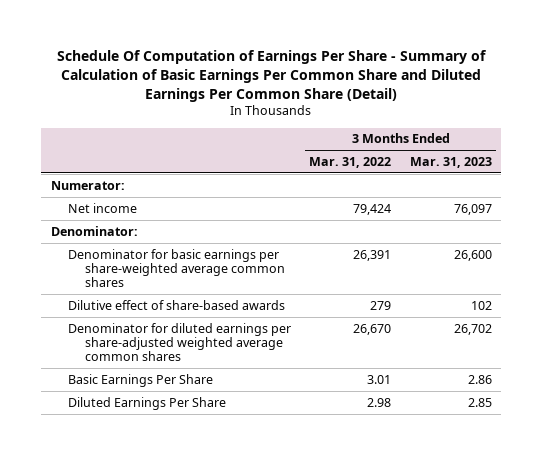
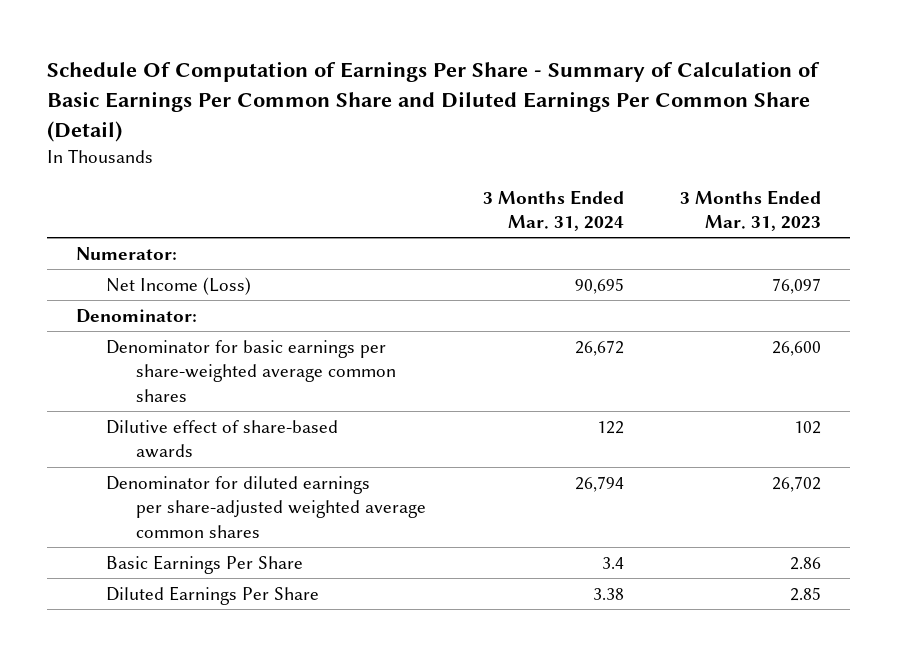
[309,156,392,168] Mar. 31, 2022 -> none
none -> [482,189,624,232] 3 Months Ended Mar. 31, 2024
[67,202,137,213] Net income -> [106,276,252,295] Net Income (Loss)

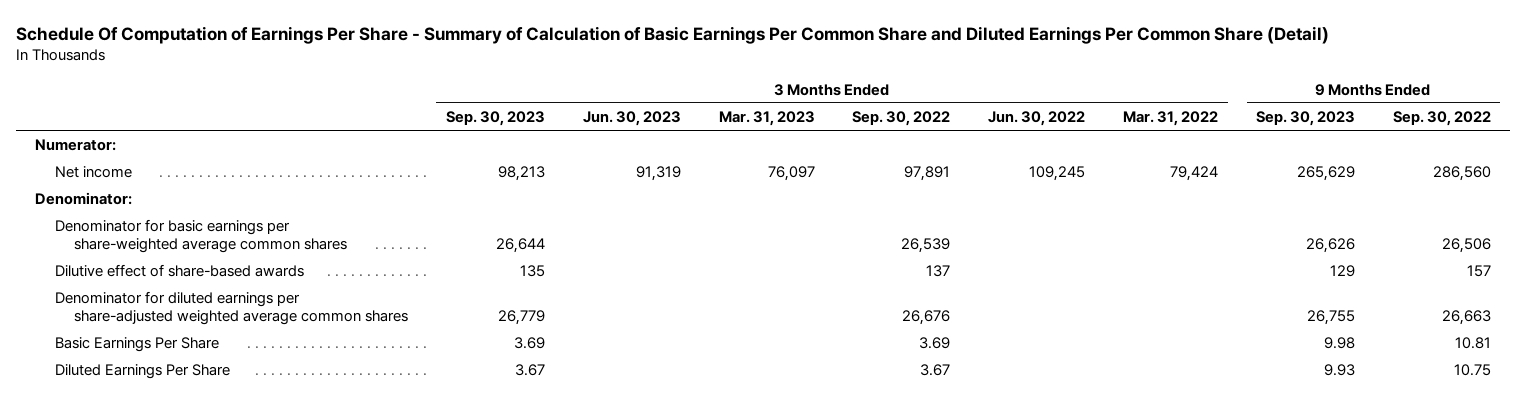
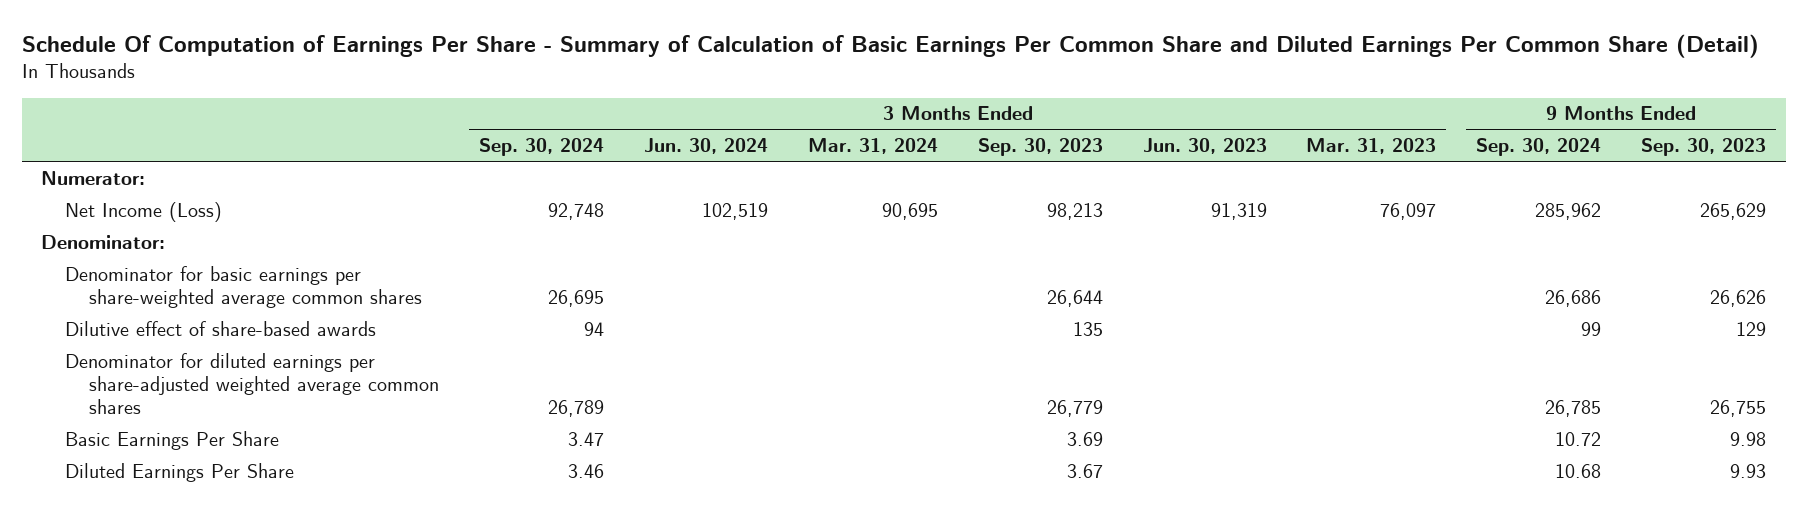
[852,110,951,126] Sep. 30, 2022 -> none
[988,110,1086,126] Jun. 30, 2022 -> none
[1123,110,1219,126] Mar. 31, 2022 -> none
[1392,110,1491,126] Sep. 30, 2022 -> none
none -> [479,138,605,157] Sep. 30, 2024
none -> [644,138,769,155] Jun. 30, 2024
none -> [807,138,938,155] Mar. 31, 2024
none -> [1476,138,1602,157] Sep. 30, 2024
[54,166,132,179] Net income -> [65,201,223,222] Net Income (Loss)

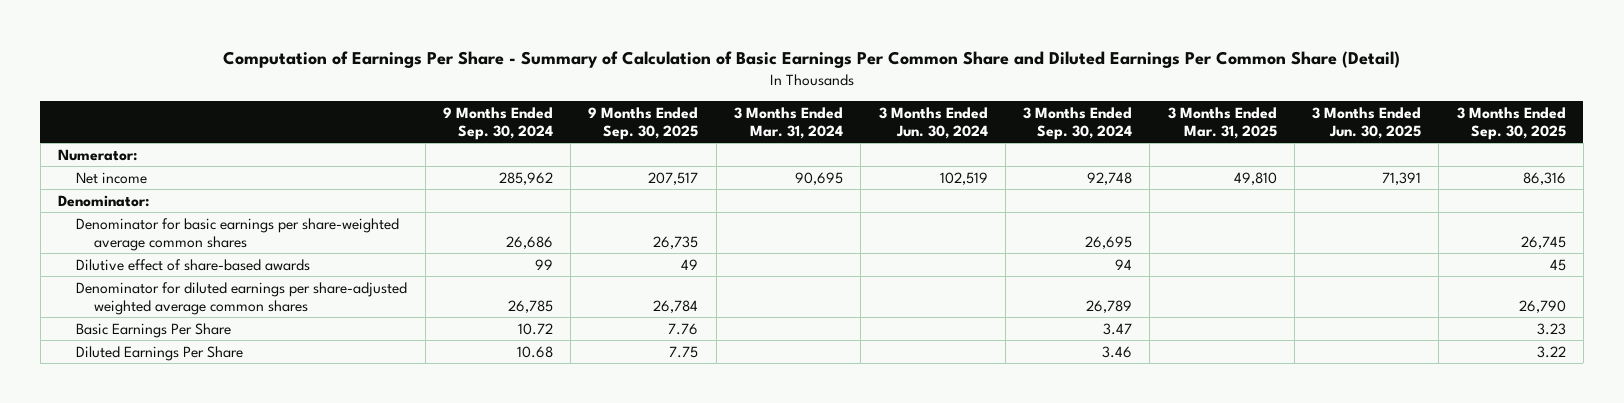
[21,33,1759,58] Schedule Of Computation of Earnings Per Share - Summary of Calculation of Basic Earnings Per Common Share and Diluted Earnings Per Common Share (Detail) -> [222,51,1400,69] Computation of Earnings Per Share - Summary of Calculation of Basic Earnings Per Common Share and Diluted Earnings Per Common Share (Detail)
[977,138,1103,157] Sep. 30, 2023 -> none
[1142,138,1267,155] Jun. 30, 2023 -> none
[1306,138,1437,155] Mar. 31, 2023 -> none
[1641,138,1767,157] Sep. 30, 2023 -> none
none -> [588,106,699,140] 9 Months Ended Sep. 30, 2025
none -> [1167,106,1277,139] 3 Months Ended Mar. 31, 2025
none -> [1312,106,1422,139] 3 Months Ended Jun. 30, 2025
none -> [1456,106,1566,140] 3 Months Ended Sep. 30, 2025
[65,201,223,222] Net Income (Loss) -> [76,171,148,184] Net income

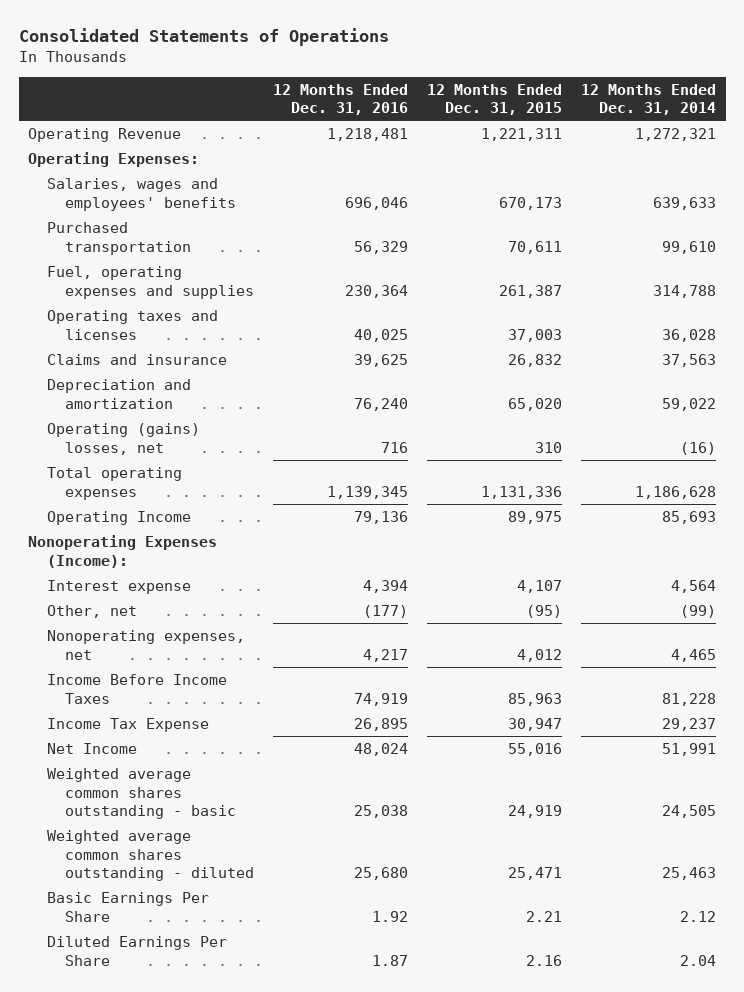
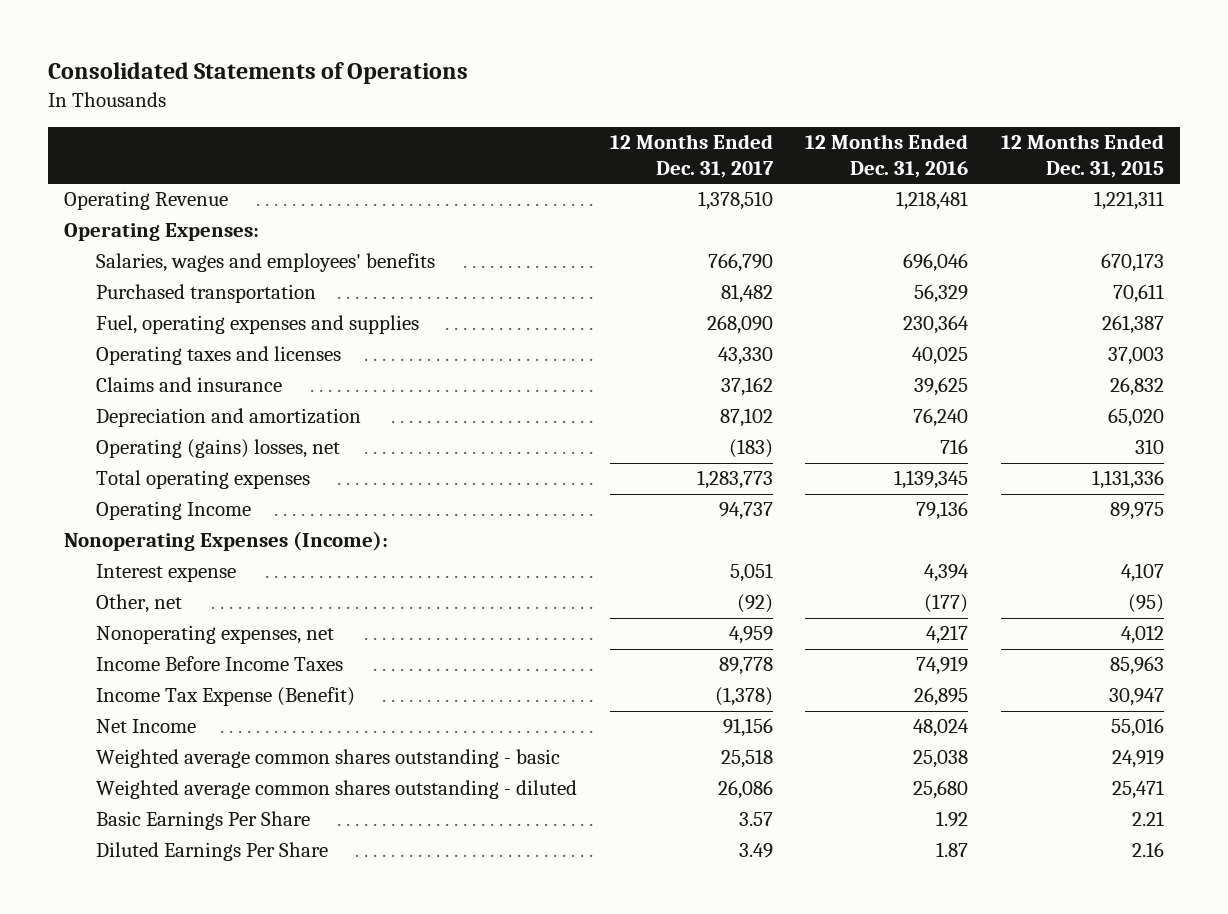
[581,83,717,116] 12 Months Ended Dec. 31, 2014 -> none
none -> [609,134,774,178] 12 Months Ended Dec. 31, 2017
[46,718,209,733] Income Tax Expense -> [95,687,355,707] Income Tax Expense (Benefit)

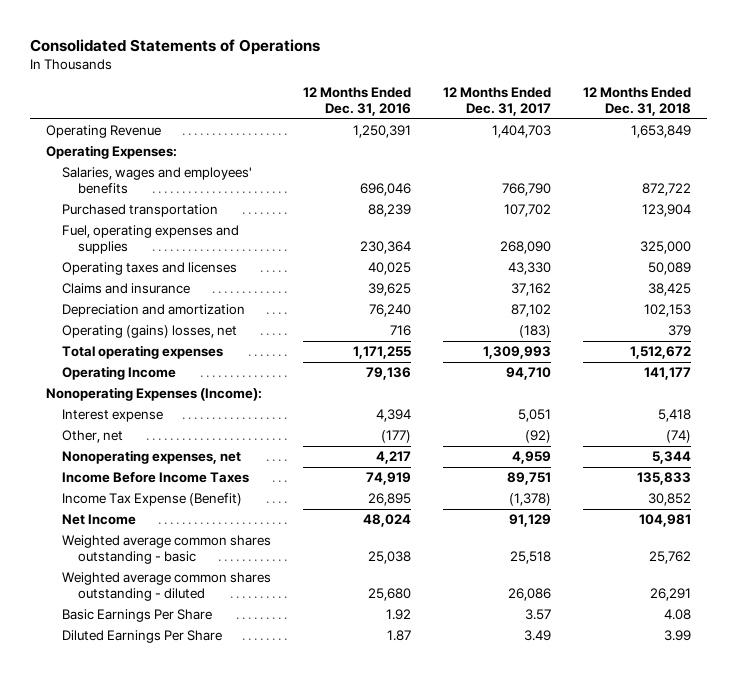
[1000,134,1164,178] 12 Months Ended Dec. 31, 2015 -> none
none -> [583,87,692,117] 12 Months Ended Dec. 31, 2018
[697,191,773,211] 1,378,510 -> [491,125,551,139] 1,404,703
[896,191,969,211] 1,218,481 -> [352,125,411,139] 1,250,391
[720,284,773,304] 81,482 -> [503,204,551,218] 107,702
[914,284,969,304] 56,329 -> [367,204,411,218] 88,239
[696,470,773,490] 1,283,773 -> [482,346,551,360] 1,309,993
[894,470,969,490] 1,139,345 -> [352,346,411,360] 1,171,255
[718,502,773,521] 94,737 -> [505,367,551,381] 94,710
[718,657,773,676] 89,778 -> [506,472,551,486] 89,751
[722,718,773,738] 91,156 -> [508,514,551,528] 91,129

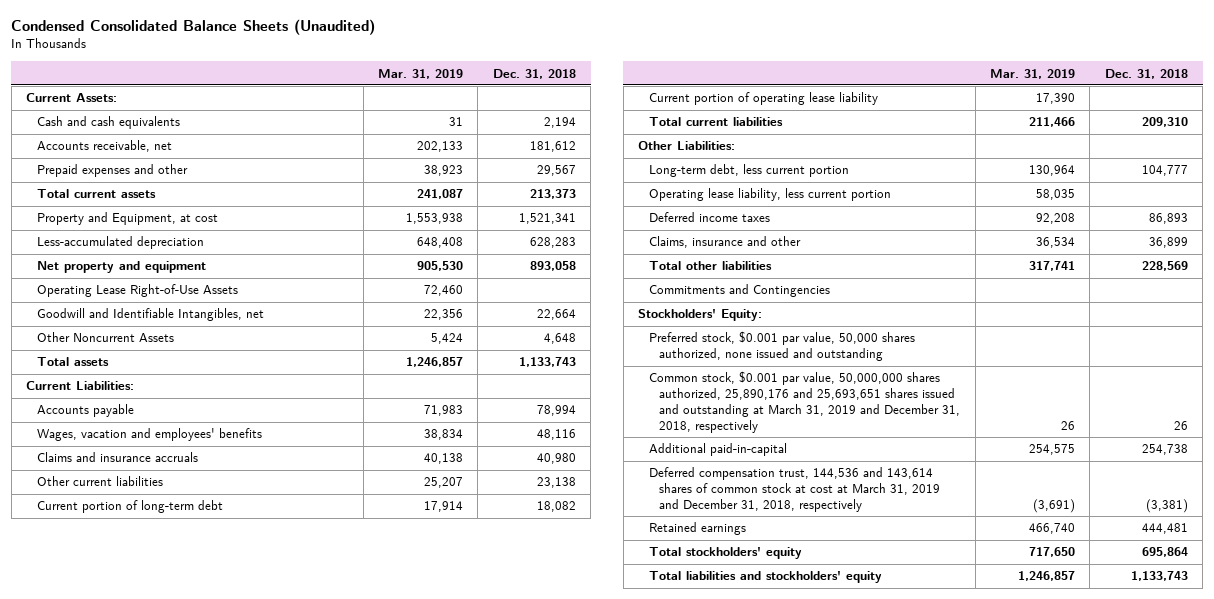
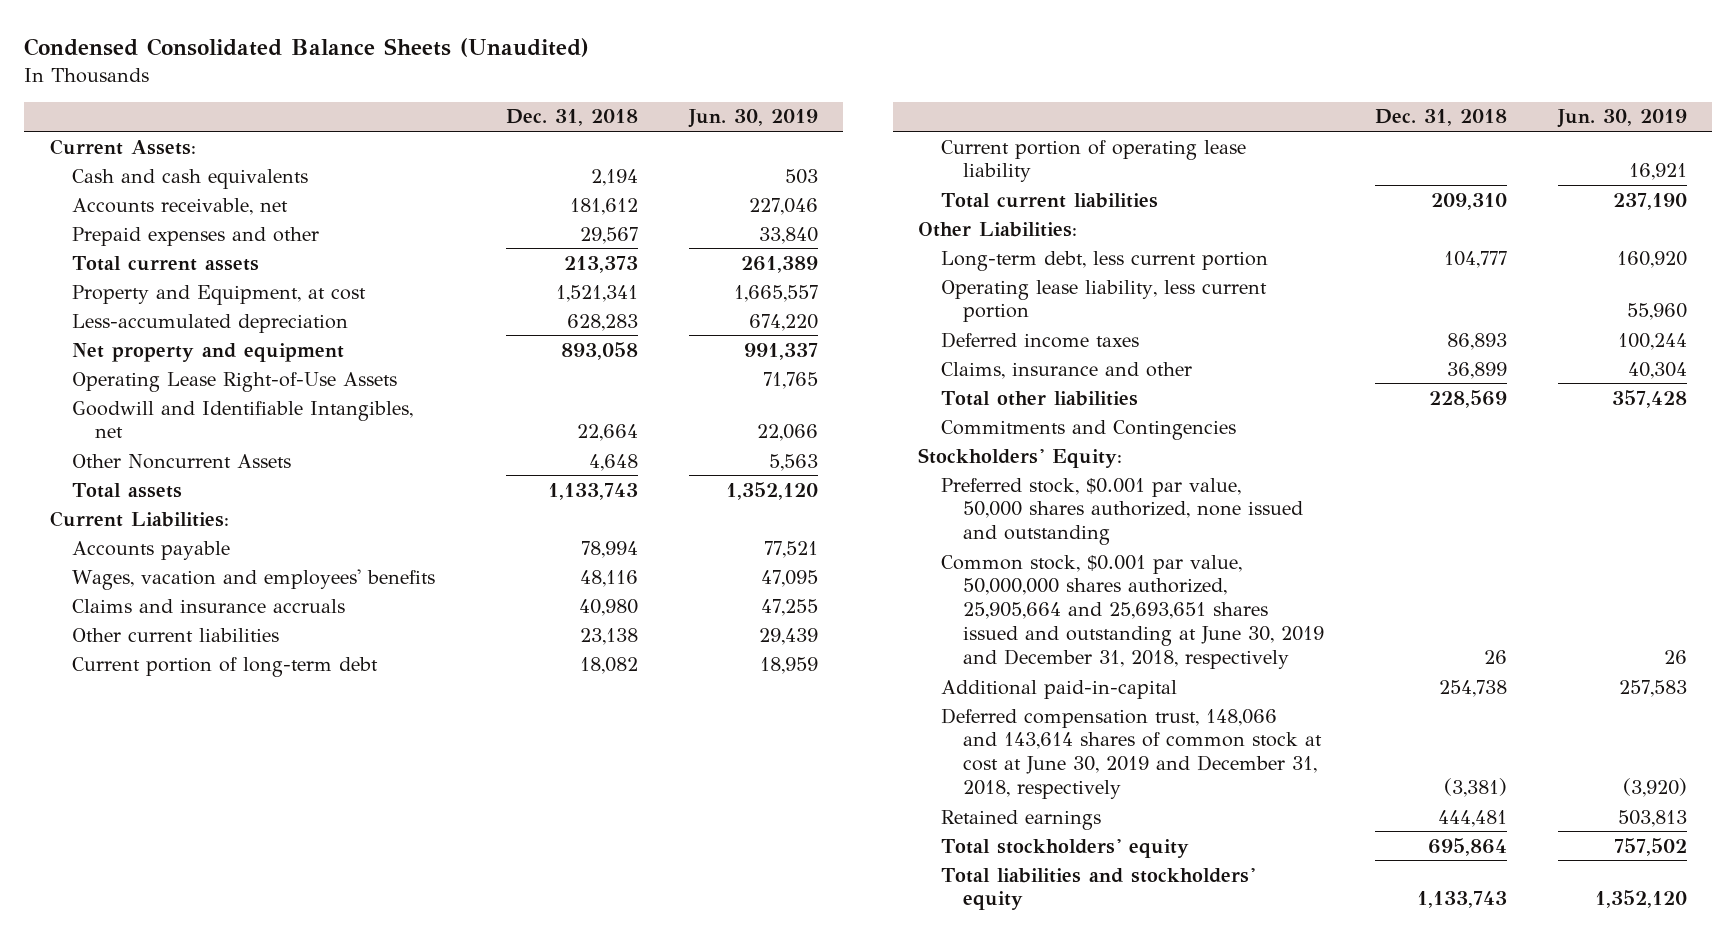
[378,68,464,79] Mar. 31, 2019 -> none
none -> [687,109,818,129] Jun. 30, 2019
[648,371,961,433] Common stock, $0.001 par value, 50,000,000 shares authorized, 25,890,176 and 25,693,651 shares issued and outstanding at March 31, 2019 and December 31, 2018, respectively -> [940,554,1325,670] Common stock, $0.001 par value, 50,000,000 shares authorized, 25,905,664 and 25,693,651 shares issued and outstanding at June 30, 2019 and December 31, 2018, respectively
[648,467,941,513] Deferred compensation trust, 144,536 and 143,614 shares of common stock at cost at March 31, 2019 and December 31, 2018, respectively -> [940,707,1323,800] Deferred compensation trust, 148,066 and 143,614 shares of common stock at cost at June 30, 2019 and December 31, 2018, respectively

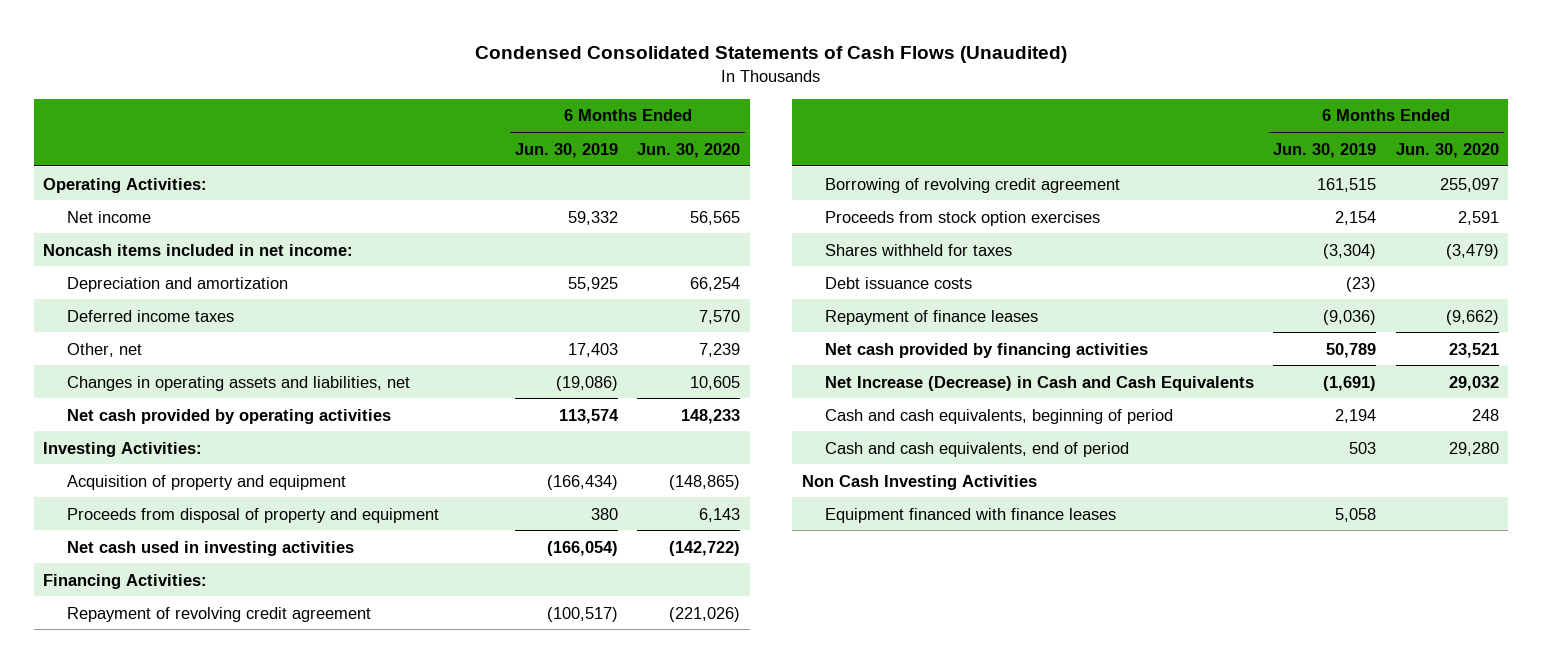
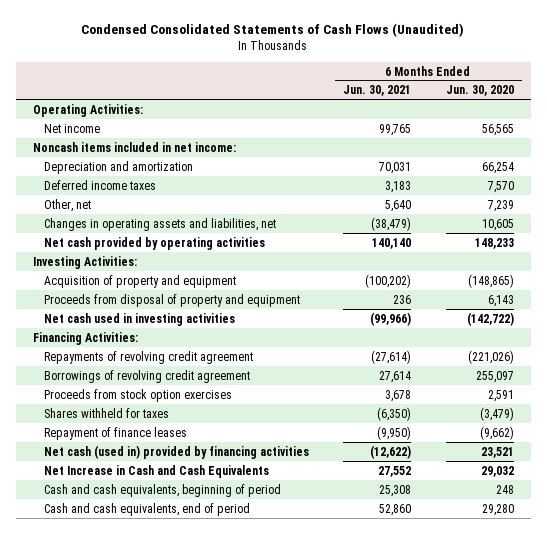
[515,142,619,158] Jun. 30, 2019 -> none
none -> [343,85,412,97] Jun. 30, 2021
[66,606,371,622] Repayment of revolving credit agreement -> [43,350,253,364] Repayments of revolving credit agreement
[825,177,1121,193] Borrowing of revolving credit agreement -> [43,369,250,383] Borrowings of revolving credit agreement
[825,276,973,289] Debt issuance costs -> none
[825,342,1149,358] Net cash provided by financing activities -> [43,444,309,459] Net cash (used in) provided by financing activities
[825,375,1255,391] Net Increase (Decrease) in Cash and Cash Equivalents -> [43,464,269,478] Net Increase in Cash and Cash Equivalents
[801,474,1037,490] Non Cash Investing Activities -> none
[825,507,1117,523] Equipment financed with finance leases -> none

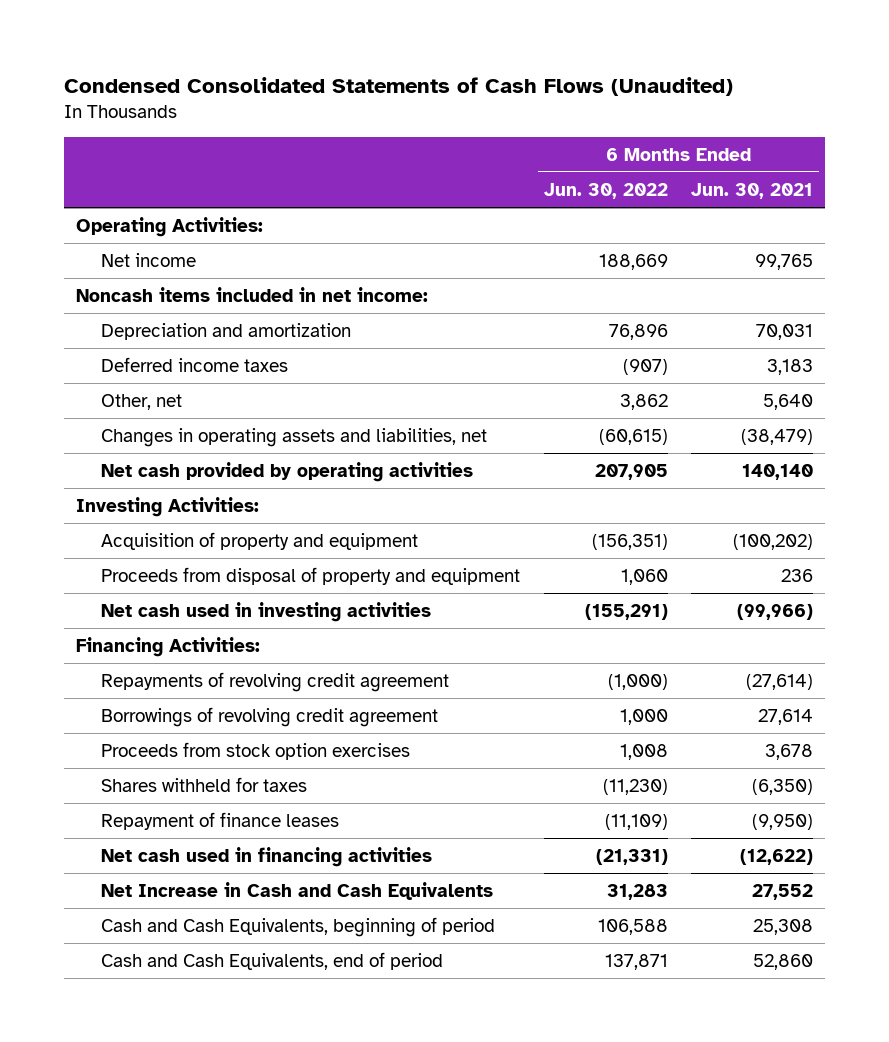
[445,85,514,97] Jun. 30, 2020 -> none
none -> [543,182,668,199] Jun. 30, 2022
[43,444,309,459] Net cash (used in) provided by financing activities -> [101,846,433,867] Net cash used in financing activities
[43,483,281,497] Cash and cash equivalents, beginning of period -> [101,916,496,937] Cash and Cash Equivalents, beginning of period
[43,502,250,516] Cash and cash equivalents, end of period -> [101,951,444,970] Cash and Cash Equivalents, end of period

